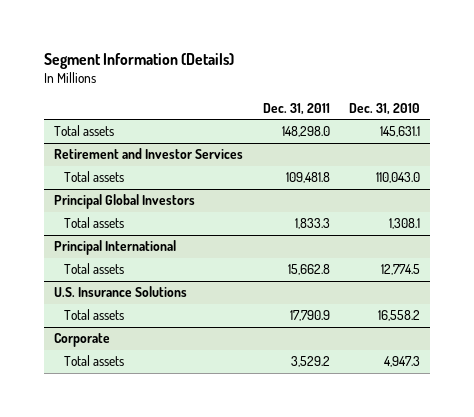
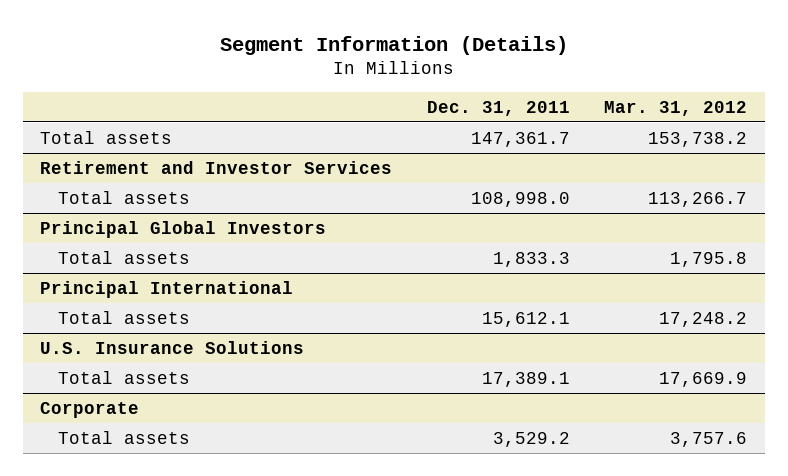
[349,102,421,115] Dec. 31, 2010 -> none
none -> [604,100,748,116] Mar. 31, 2012
[281,126,330,138] 148,298.0 -> [470,131,570,147] 147,361.7
[285,172,330,184] 109,481.8 -> [470,191,570,207] 108,998.0
[287,264,330,276] 15,662.8 -> [481,311,570,327] 15,612.1
[289,310,330,322] 17,790.9 -> [481,371,570,387] 17,389.1

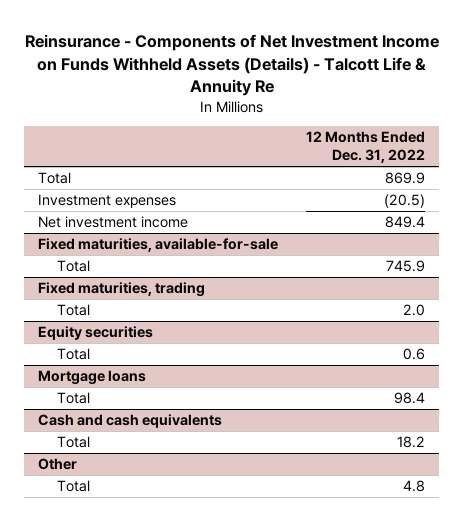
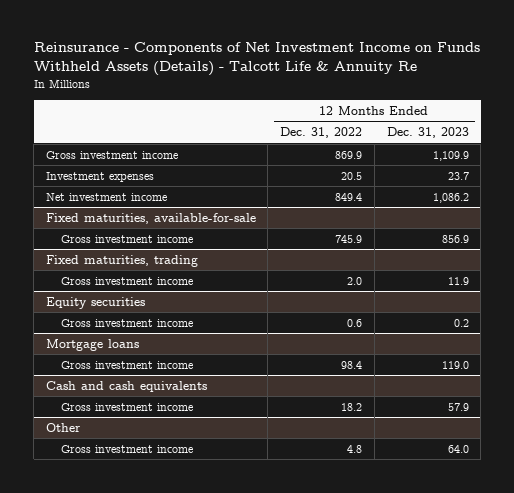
none -> [386,127,469,139] Dec. 31, 2023
[38,172,72,185] Total -> [45,150,178,159] Gross investment income
[384,194,426,209] (20.5) -> [341,171,363,180] 20.5
[57,260,91,273] Total -> [60,234,193,243] Gross investment income
[57,304,91,317] Total -> [60,276,193,285] Gross investment income
[57,348,91,361] Total -> [60,318,193,327] Gross investment income
[57,392,91,405] Total -> [60,360,193,369] Gross investment income
[57,436,91,449] Total -> [60,402,193,411] Gross investment income
[57,480,91,493] Total -> [60,444,193,453] Gross investment income

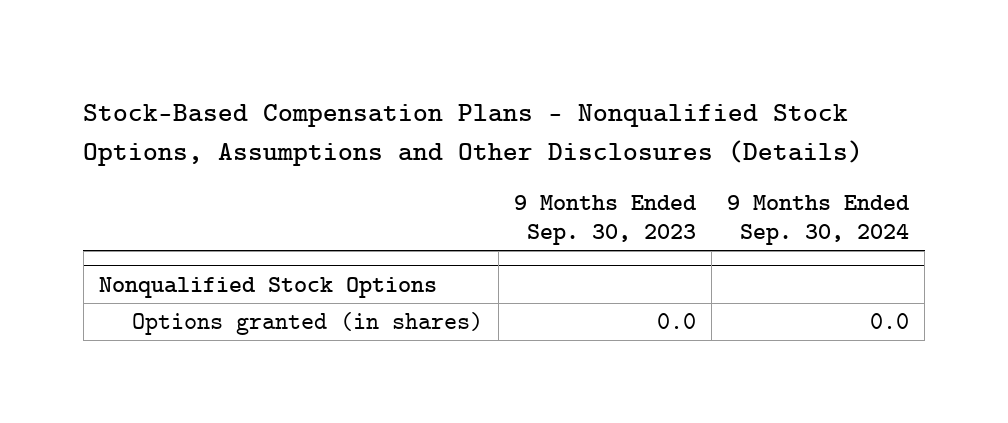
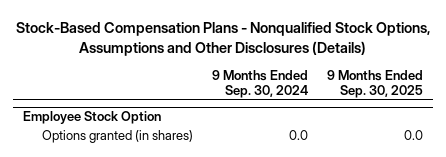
[514,195,698,246] 9 Months Ended Sep. 30, 2023 -> none
none -> [327,69,424,98] 9 Months Ended Sep. 30, 2025
[98,276,437,298] Nonqualified Stock Options -> [22,111,161,125] Employee Stock Option

